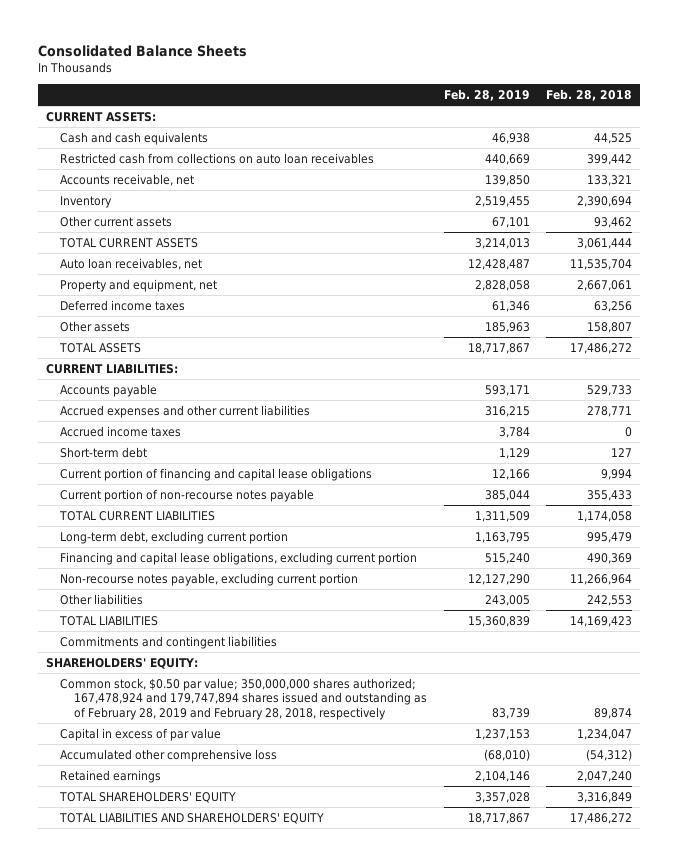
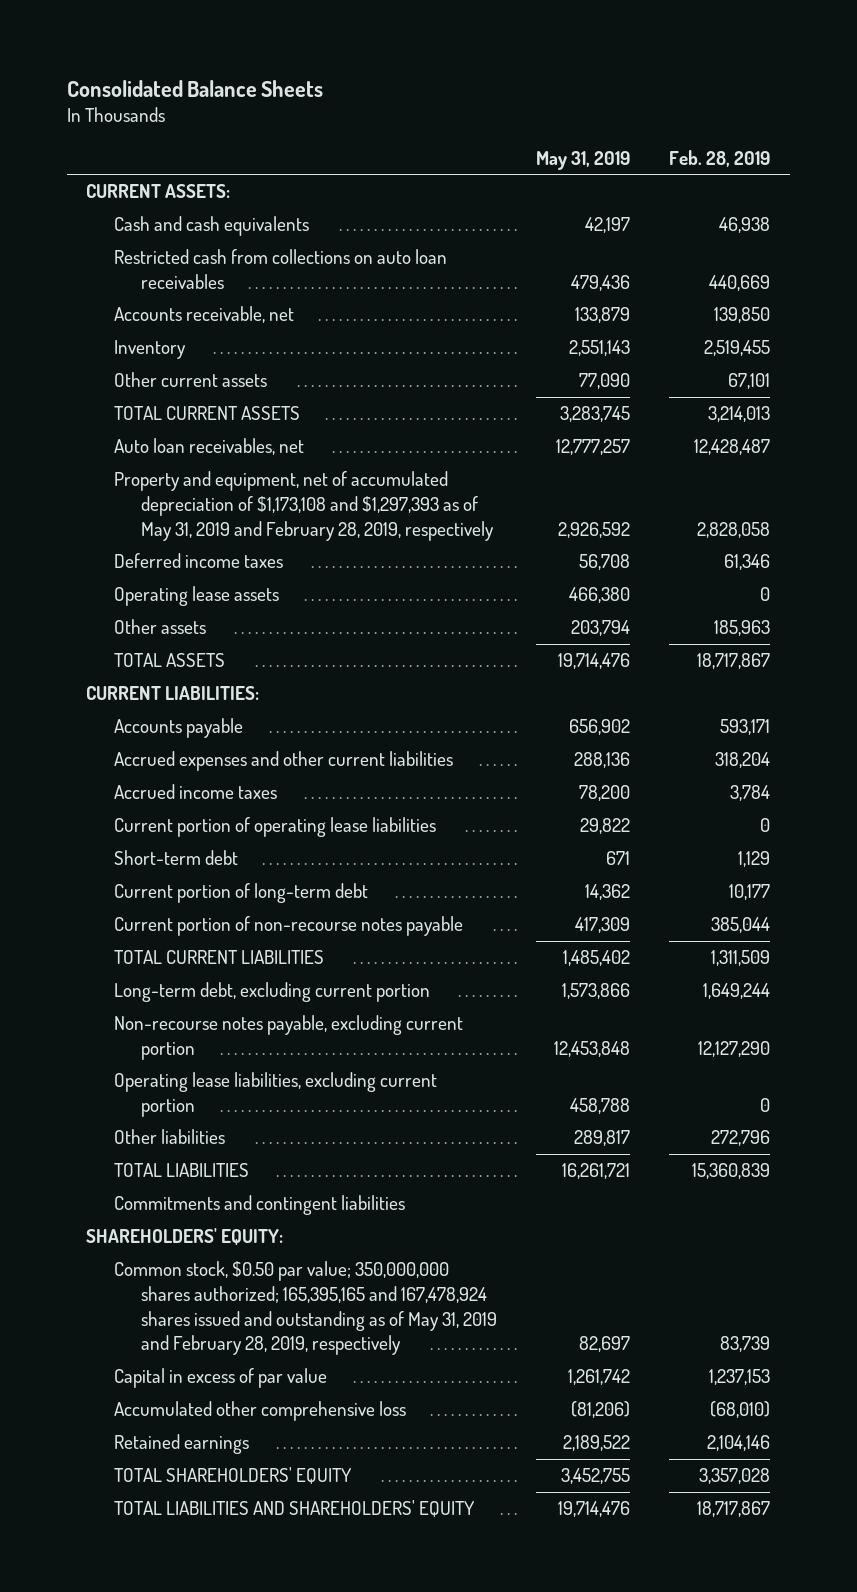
[545,89,632,102] Feb. 28, 2018 -> none
none -> [536,150,631,170] May 31, 2019
[60,278,218,292] Property and equipment, net -> [113,471,494,541] Property and equipment, net of accumulated depreciation of $1,173,108 and $1,297,393 as of May 31, 2019 and February 28, 2019, respectively
none -> [113,586,279,607] Operating lease assets
[484,405,530,417] 316,215 -> [715,752,771,769] 318,204
none -> [113,817,436,838] Current portion of operating lease liabilities
[60,467,373,481] Current portion of financing and capital lease obligations -> none
none -> [113,883,368,904] Current portion of long-term debt
[60,551,418,565] Financing and capital lease obligations, excluding current portion -> none
[474,531,530,543] 1,163,795 -> [703,983,771,1000] 1,649,244
none -> [113,1072,437,1118] Operating lease liabilities, excluding current portion
[484,594,530,606] 243,005 -> [711,1130,771,1147] 272,796
[60,677,428,721] Common stock, $0.50 par value; 350,000,000 shares authorized; 167,478,924 and 179,747,894 shares issued and outstanding as of February 28, 2019 and February 28, 2018, respectively -> [113,1261,497,1356] Common stock, $0.50 par value; 350,000,000 shares authorized; 165,395,165 and 167,478,924 shares issued and outstanding as of May 31, 2019 and February 28, 2019, respectively

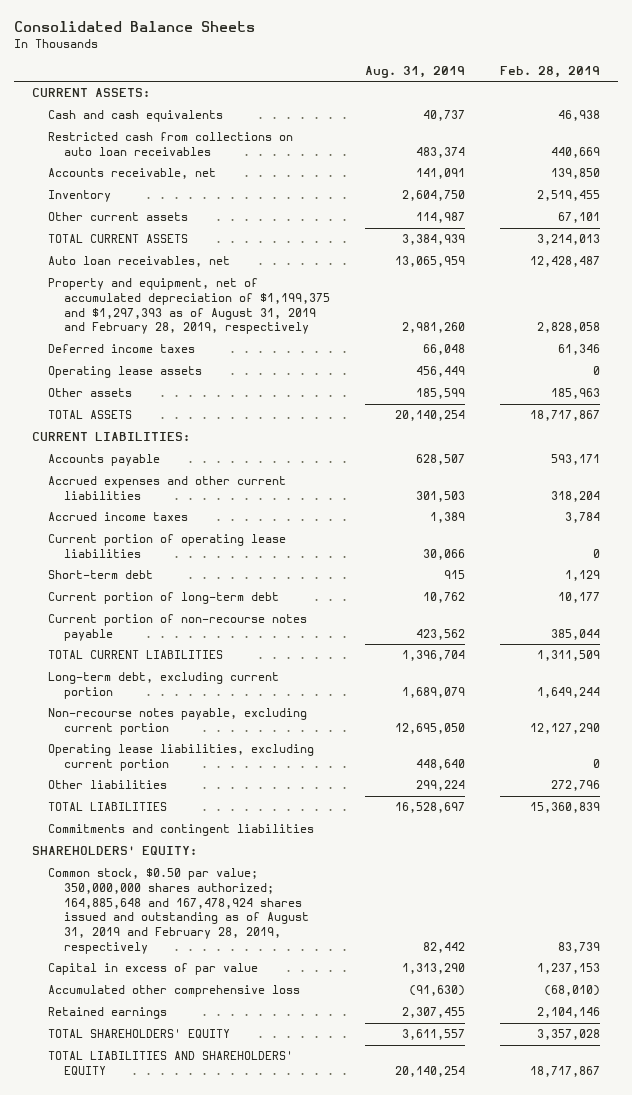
[536,150,631,170] May 31, 2019 -> none
none -> [365,66,466,79] Aug. 31, 2019
[113,471,494,541] Property and equipment, net of accumulated depreciation of $1,173,108 and $1,297,393 as of May 31, 2019 and February 28, 2019, respectively -> [47,278,331,335] Property and equipment, net of accumulated depreciation of $1,199,375 and $1,297,393 as of August 31, 2019 and February 28, 2019, respectively
[113,1261,497,1356] Common stock, $0.50 par value; 350,000,000 shares authorized; 165,395,165 and 167,478,924 shares issued and outstanding as of May 31, 2019 and February 28, 2019, respectively -> [47,868,310,954] Common stock, $0.50 par value; 350,000,000 shares authorized; 164,885,648 and 167,478,924 shares issued and outstanding as of August 31, 2019 and February 28, 2019, respectively

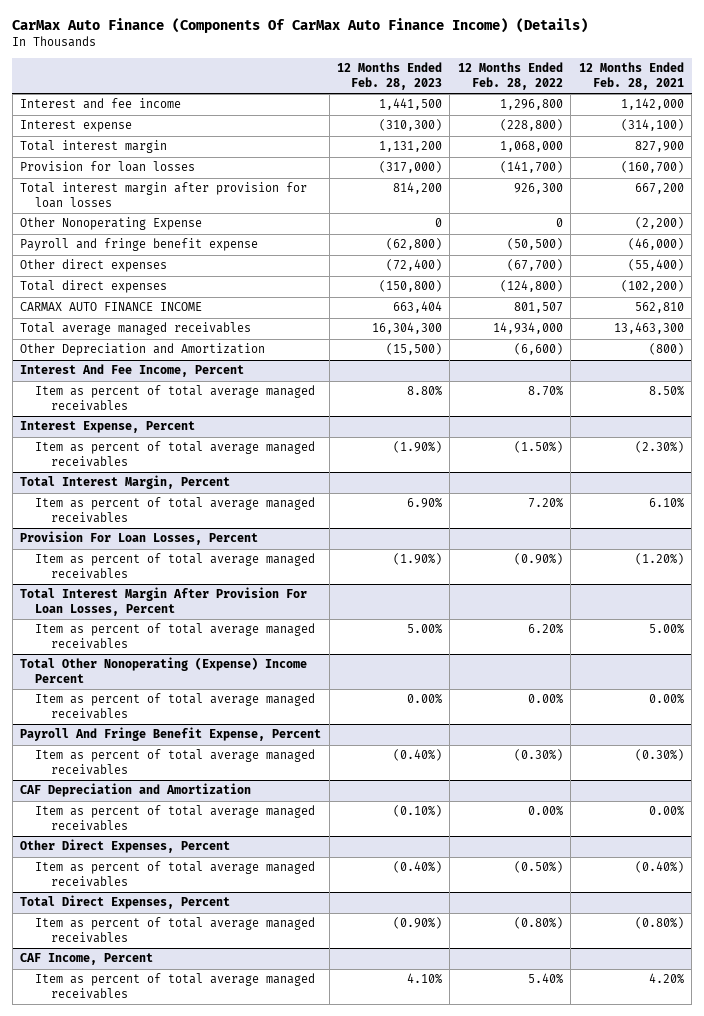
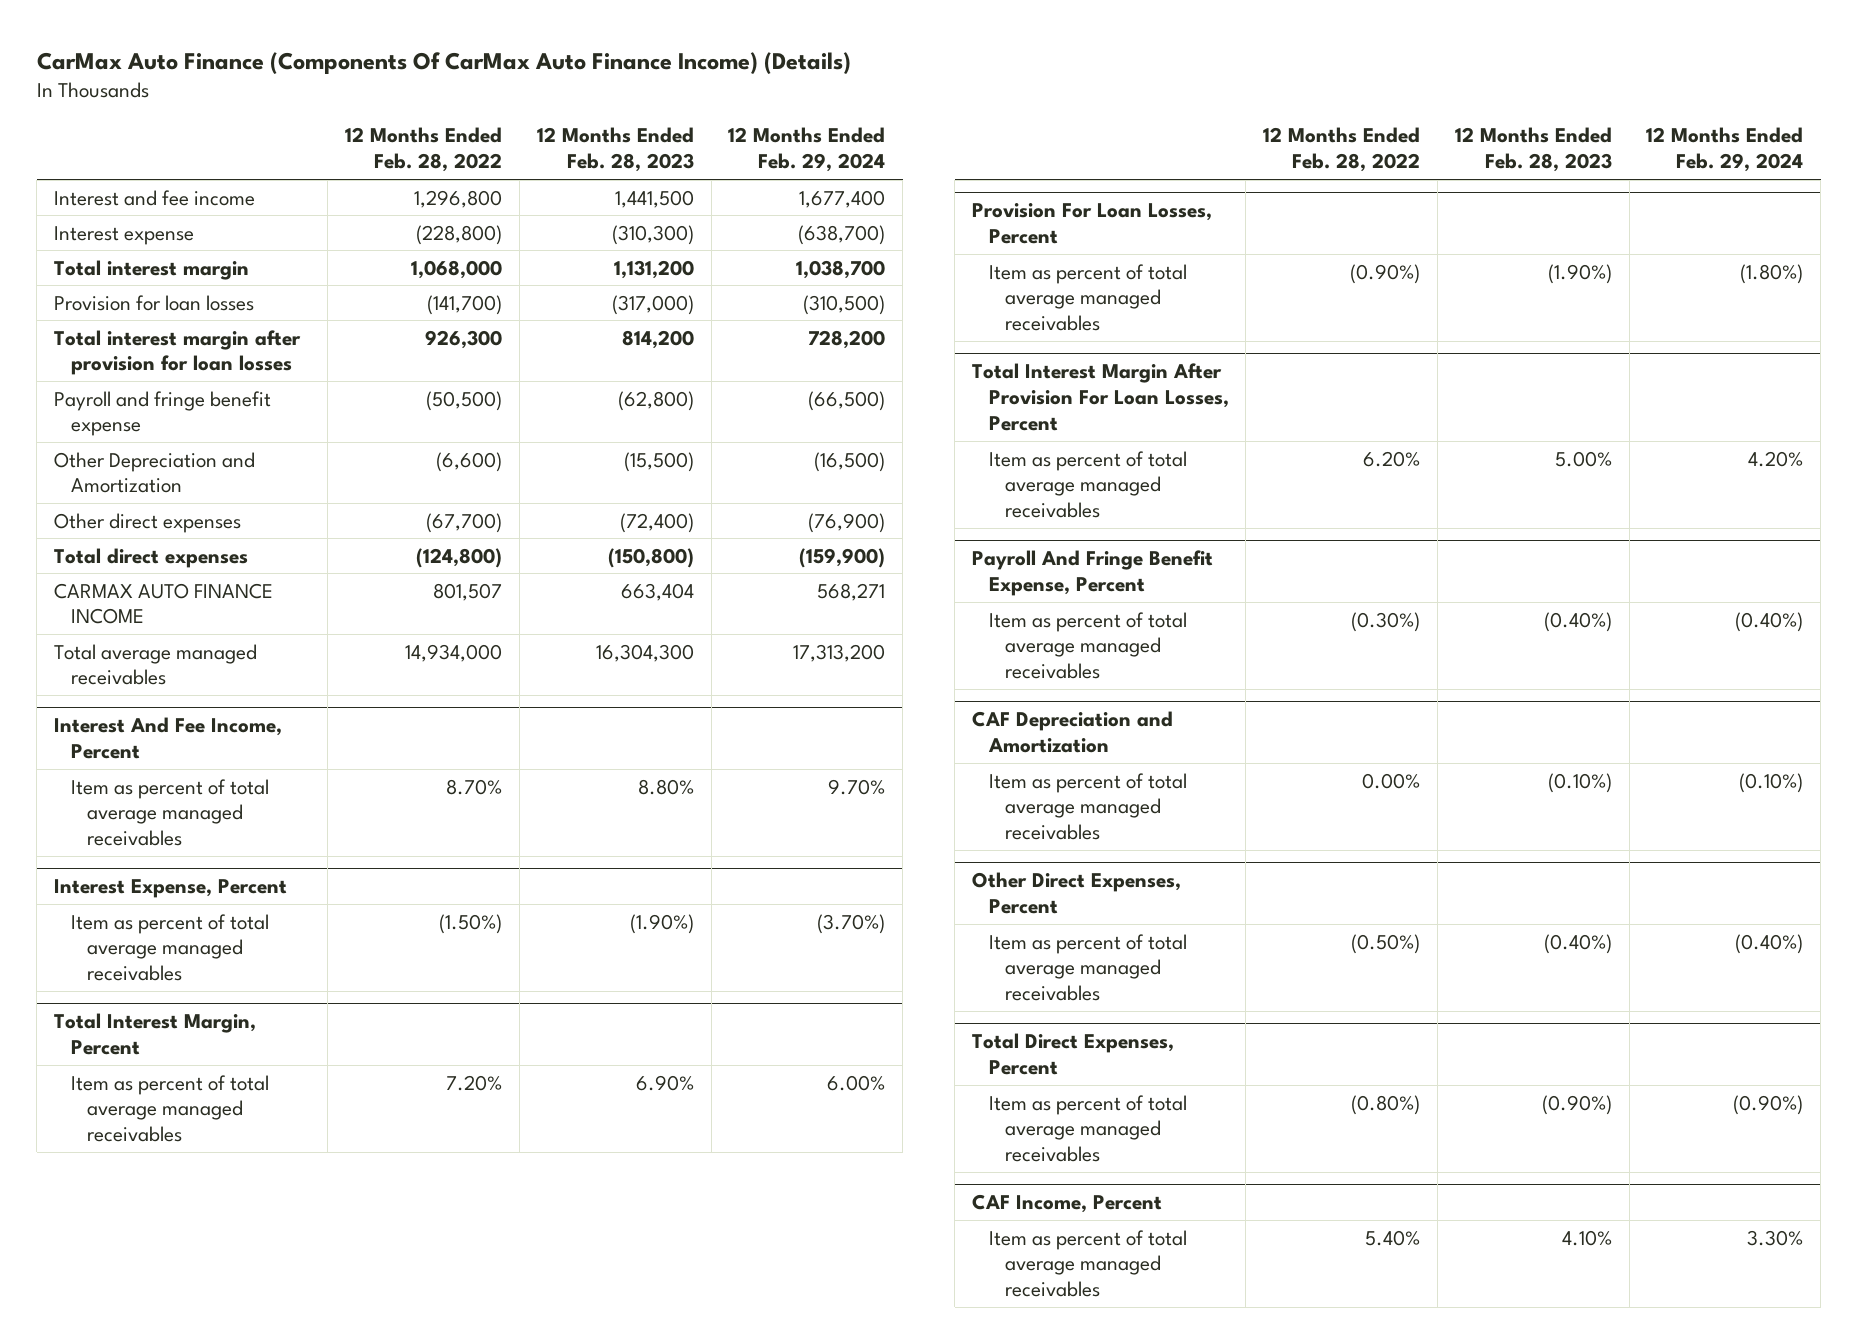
[578,62,684,90] 12 Months Ended Feb. 28, 2021 -> none
none -> [728,127,886,173] 12 Months Ended Feb. 29, 2024
[20,217,203,231] Other Nonoperating Expense -> none
[20,343,266,357] Other Depreciation and Amortization -> [53,451,255,494] Other Depreciation and Amortization
[20,657,308,684] Total Other Nonoperating (Expense) Income Percent -> none
[35,693,316,720] Item as percent of total average managed receivables -> none

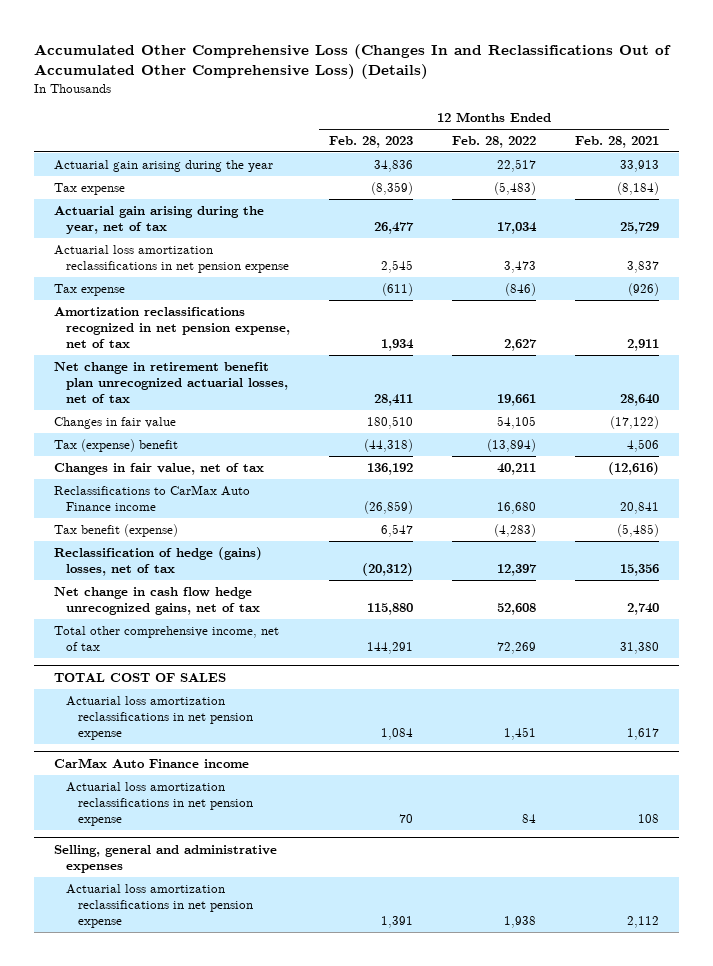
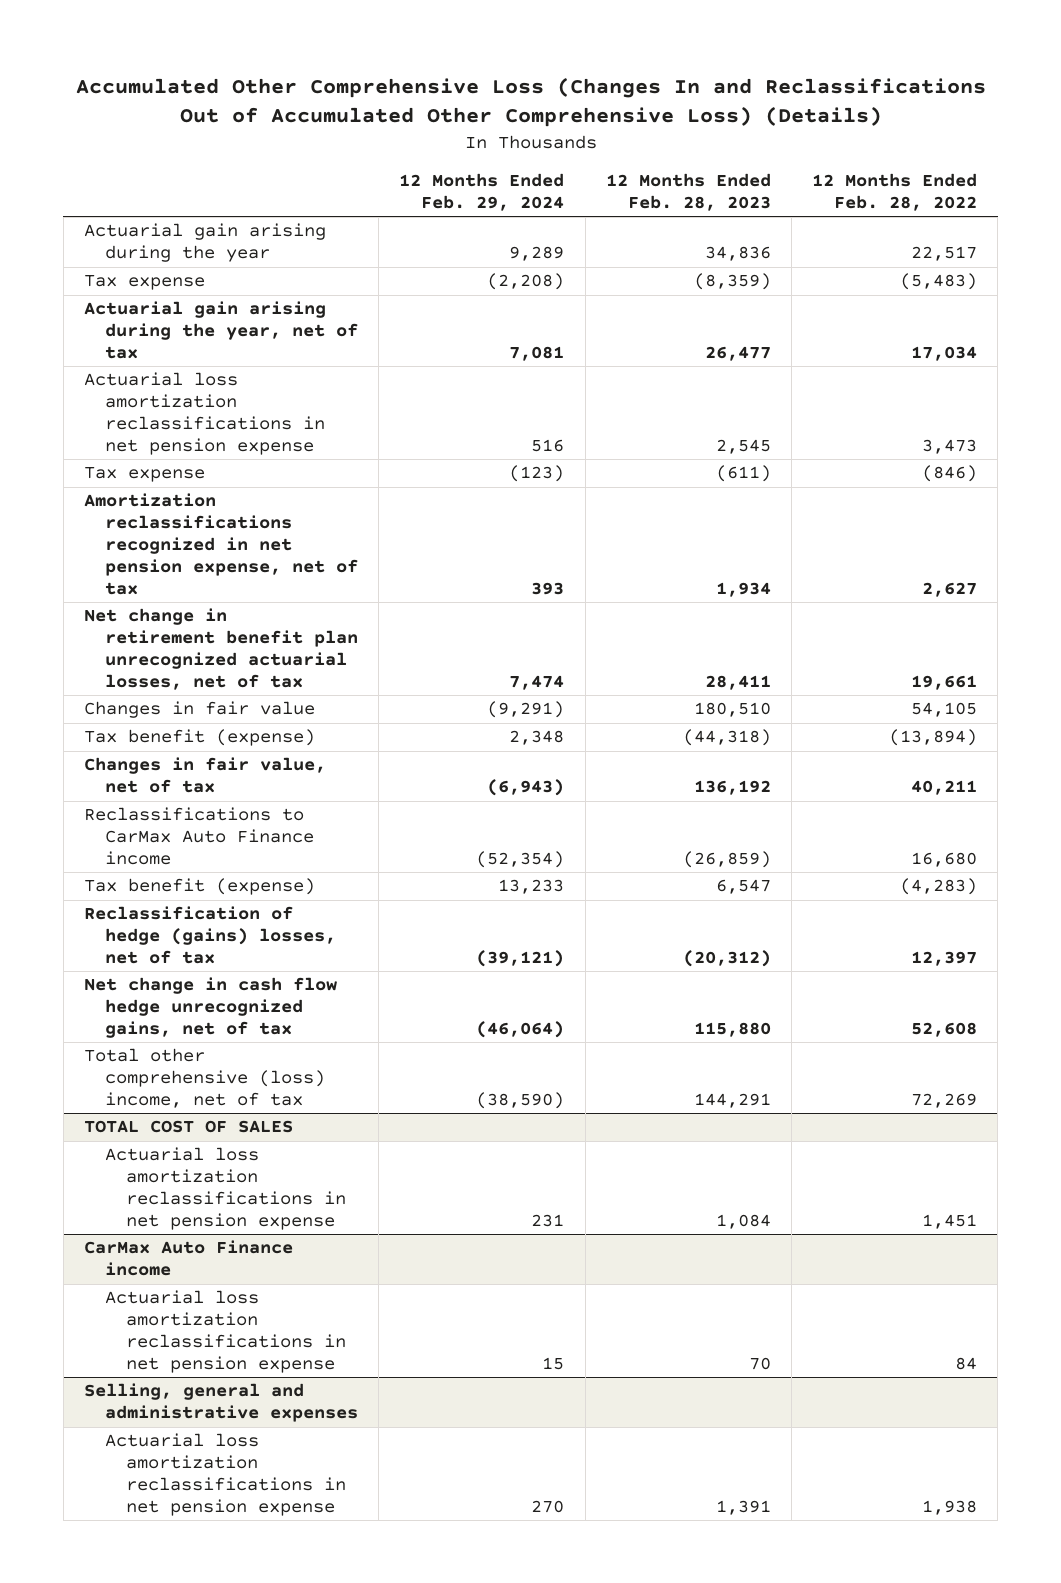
[575,136,660,149] Feb. 28, 2021 -> none
none -> [399,173,565,211] 12 Months Ended Feb. 29, 2024
[53,439,178,453] Tax (expense) benefit -> [84,729,316,747] Tax benefit (expense)
[53,626,279,651] Total other comprehensive income, net of tax -> [84,1048,326,1109] Total other comprehensive (loss) income, net of tax

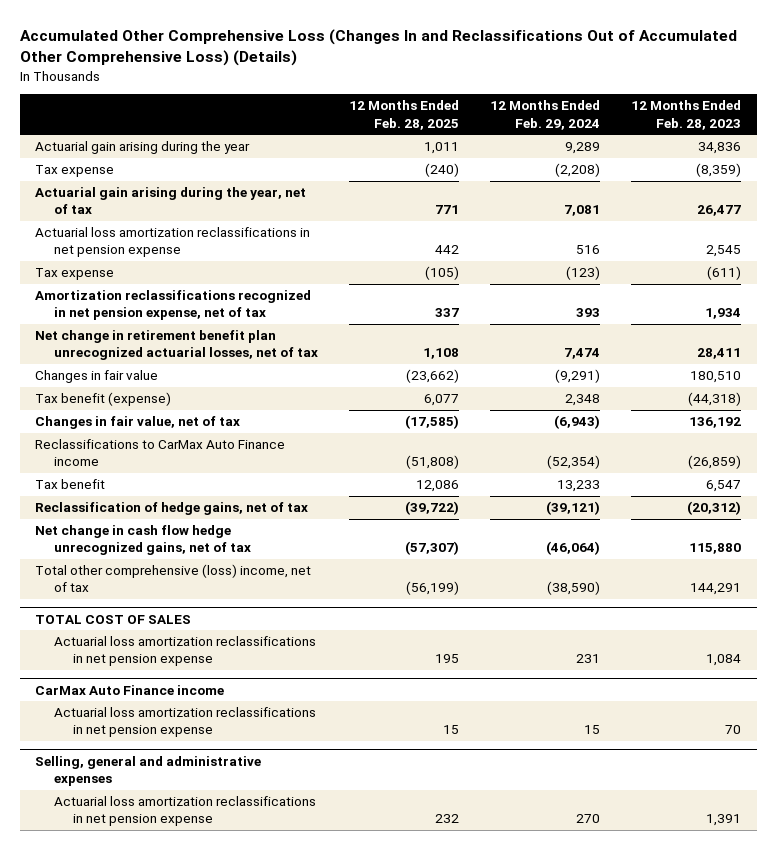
[812,173,978,211] 12 Months Ended Feb. 28, 2022 -> none
none -> [349,100,460,130] 12 Months Ended Feb. 28, 2025
[84,878,316,896] Tax benefit (expense) -> [35,479,106,490] Tax benefit
[84,906,337,965] Reclassification of hedge (gains) losses, net of tax -> [35,502,309,516] Reclassification of hedge gains, net of tax

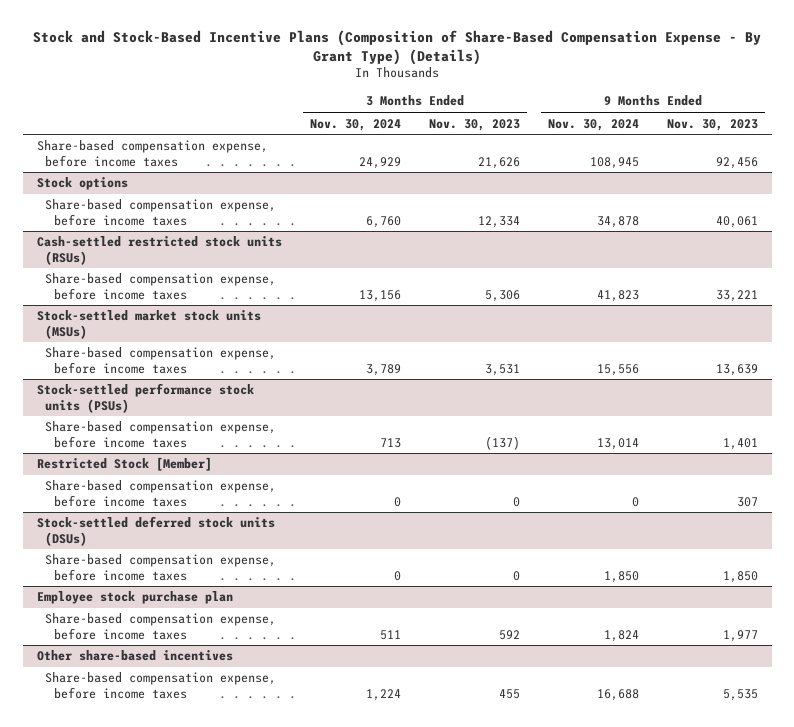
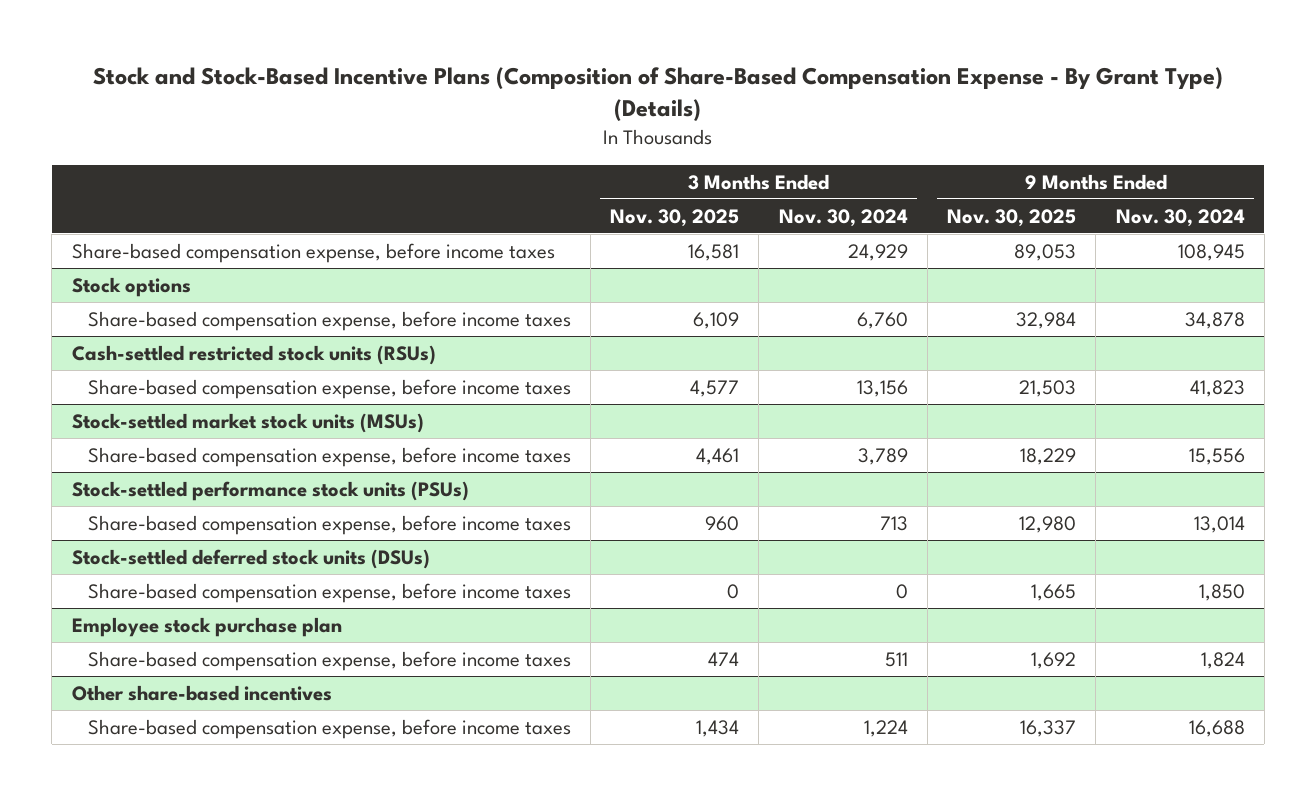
[428,118,520,131] Nov. 30, 2023 -> none
[666,118,758,131] Nov. 30, 2023 -> none
none -> [610,208,740,227] Nov. 30, 2025
none -> [947,208,1077,227] Nov. 30, 2025
[36,457,212,472] Restricted Stock [Member] -> none
[45,480,277,507] Share-based compensation expense, before income taxes -> none

